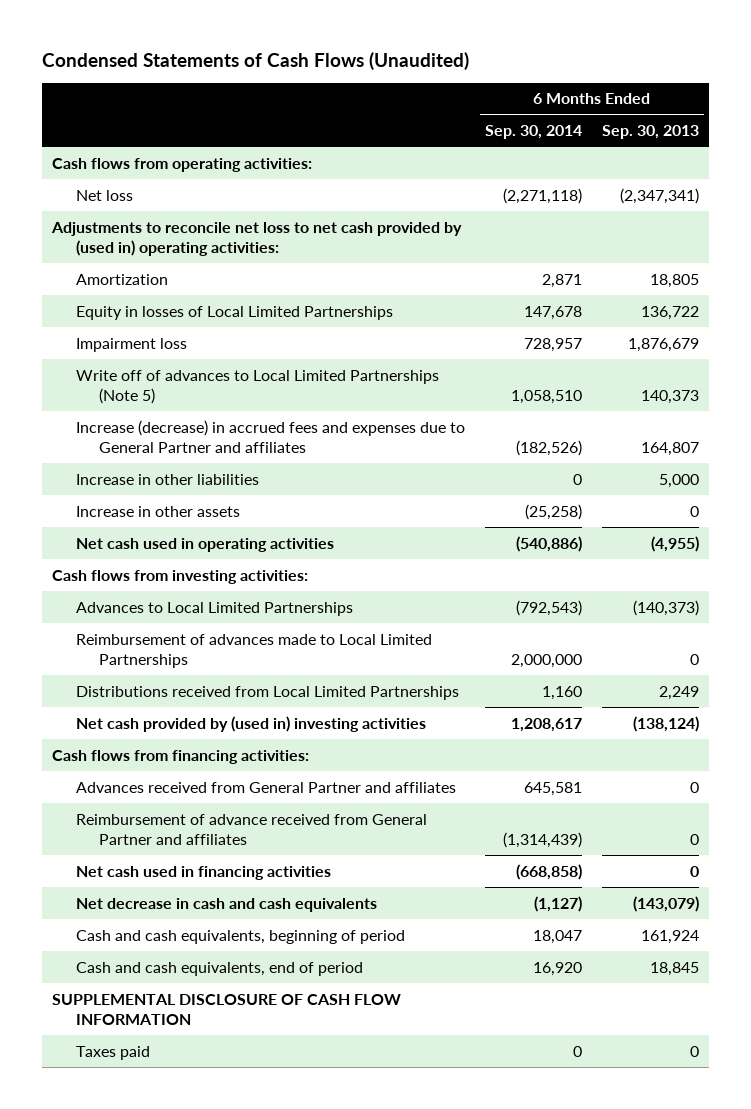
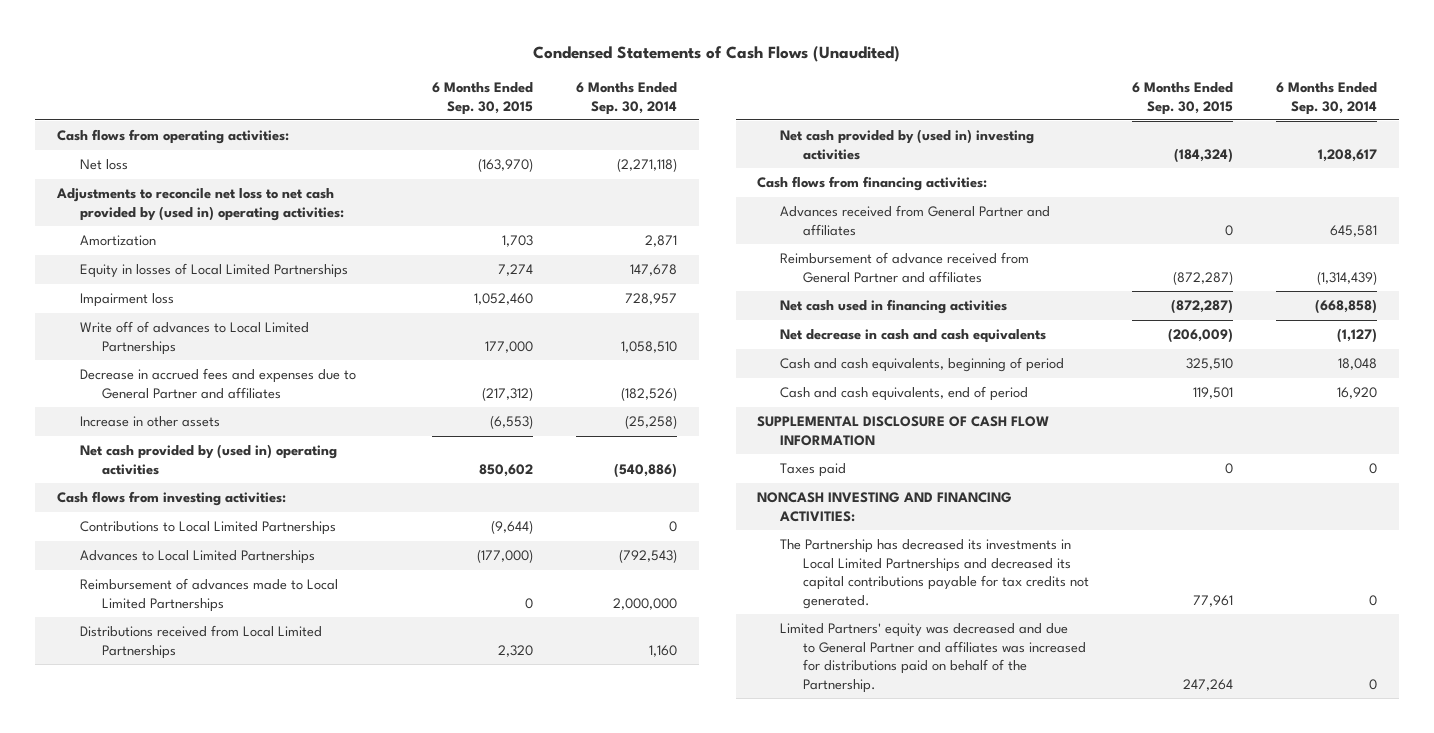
[602,125,700,140] Sep. 30, 2013 -> none
none -> [431,81,533,115] 6 Months Ended Sep. 30, 2015
[75,473,259,485] Increase in other liabilities -> none
[75,369,439,404] Write off of advances to Local Limited Partnerships (Note 5) -> [79,321,309,355] Write off of advances to Local Limited Partnerships
[75,419,465,453] Increase (decrease) in accrued fees and expenses due to General Partner and affiliates -> [79,368,356,399] Decrease in accrued fees and expenses due to General Partner and affiliates
[75,537,334,552] Net cash used in operating activities -> [79,444,337,475] Net cash provided by (used in) operating activities
none -> [79,521,336,536] Contributions to Local Limited Partnerships
[532,929,582,944] 18,047 -> [1338,358,1378,371] 18,048
none -> [757,492,1013,522] NONCASH INVESTING AND FINANCING ACTIVITIES:
none -> [779,539,1089,609] The Partnership has decreased its investments in Local Limited Partnerships and decreased its capital contributions payable for tax credits not generated.
none -> [779,623,1086,693] Limited Partners' equity was decreased and due to General Partner and affiliates was increased for distributions paid on behalf of the Partnership.

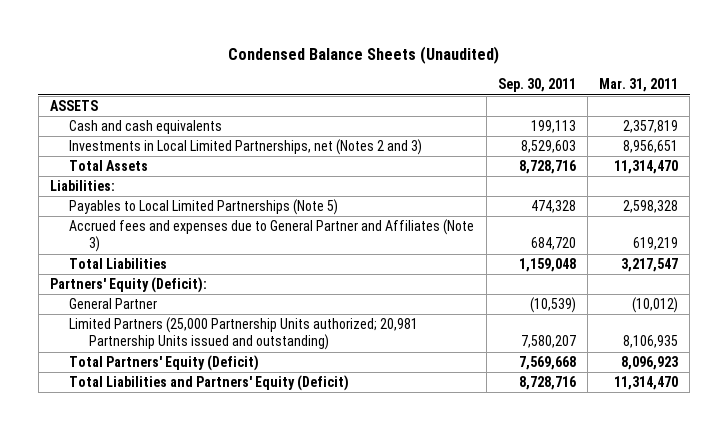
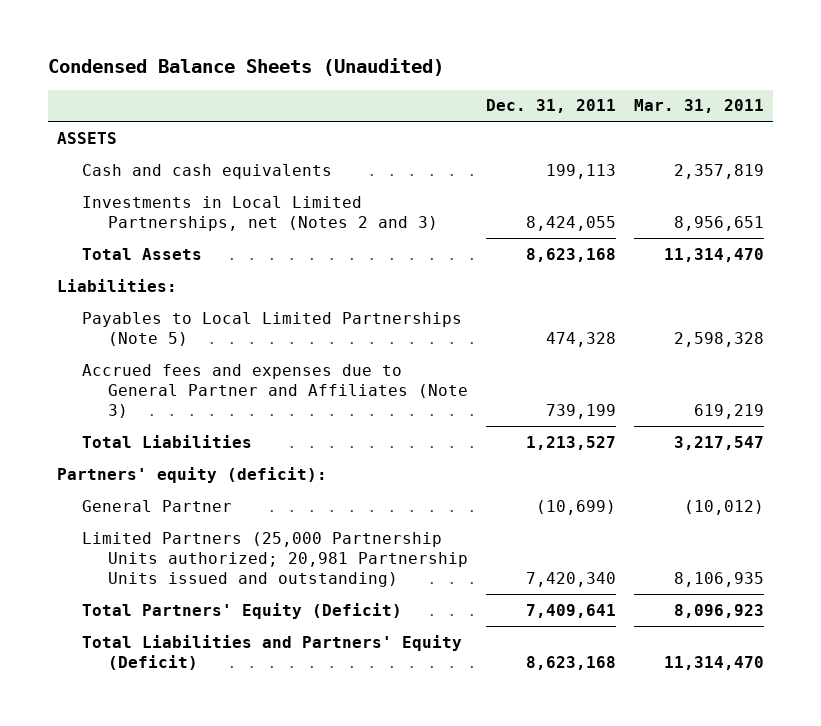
[497,78,576,93] Sep. 30, 2011 -> none
none -> [485,99,616,114] Dec. 31, 2011
[49,277,207,294] Partners' Equity (Deficit): -> [57,466,328,483] Partners' equity (deficit):

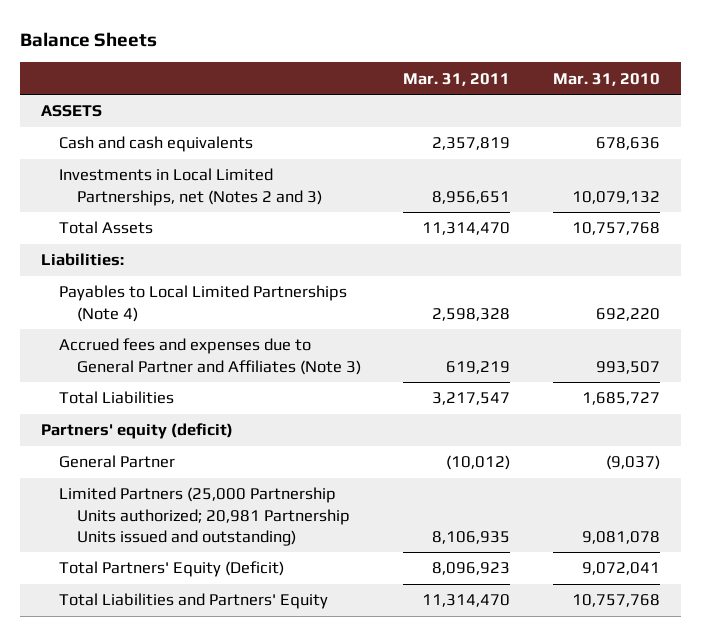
[48,58,445,77] Condensed Balance Sheets (Unaudited) -> [20,31,158,47] Balance Sheets
[485,99,616,114] Dec. 31, 2011 -> none
none -> [553,72,661,86] Mar. 31, 2010
[82,311,463,347] Payables to Local Limited Partnerships (Note 5) -> [59,285,348,322] Payables to Local Limited Partnerships (Note 4)
[57,466,328,483] Partners' equity (deficit): -> [41,423,234,440] Partners' equity (deficit)
[82,634,463,671] Total Liabilities and Partners' Equity (Deficit) -> [59,593,329,610] Total Liabilities and Partners' Equity

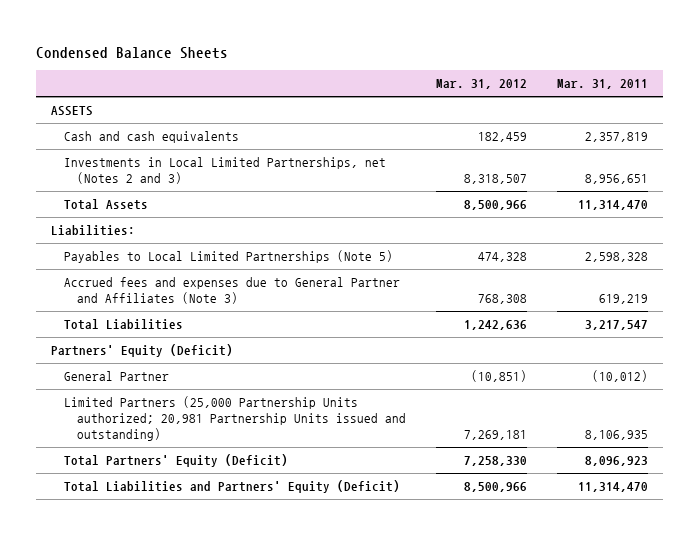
[20,31,158,47] Balance Sheets -> [36,46,229,59] Condensed Balance Sheets
[553,72,661,86] Mar. 31, 2010 -> none
none -> [435,79,527,90] Mar. 31, 2012
[59,285,348,322] Payables to Local Limited Partnerships (Note 4) -> [64,250,394,264] Payables to Local Limited Partnerships (Note 5)
[41,423,234,440] Partners' equity (deficit) -> [51,344,234,358] Partners' Equity (Deficit)
[59,593,329,610] Total Liabilities and Partners' Equity -> [64,480,401,494] Total Liabilities and Partners' Equity (Deficit)

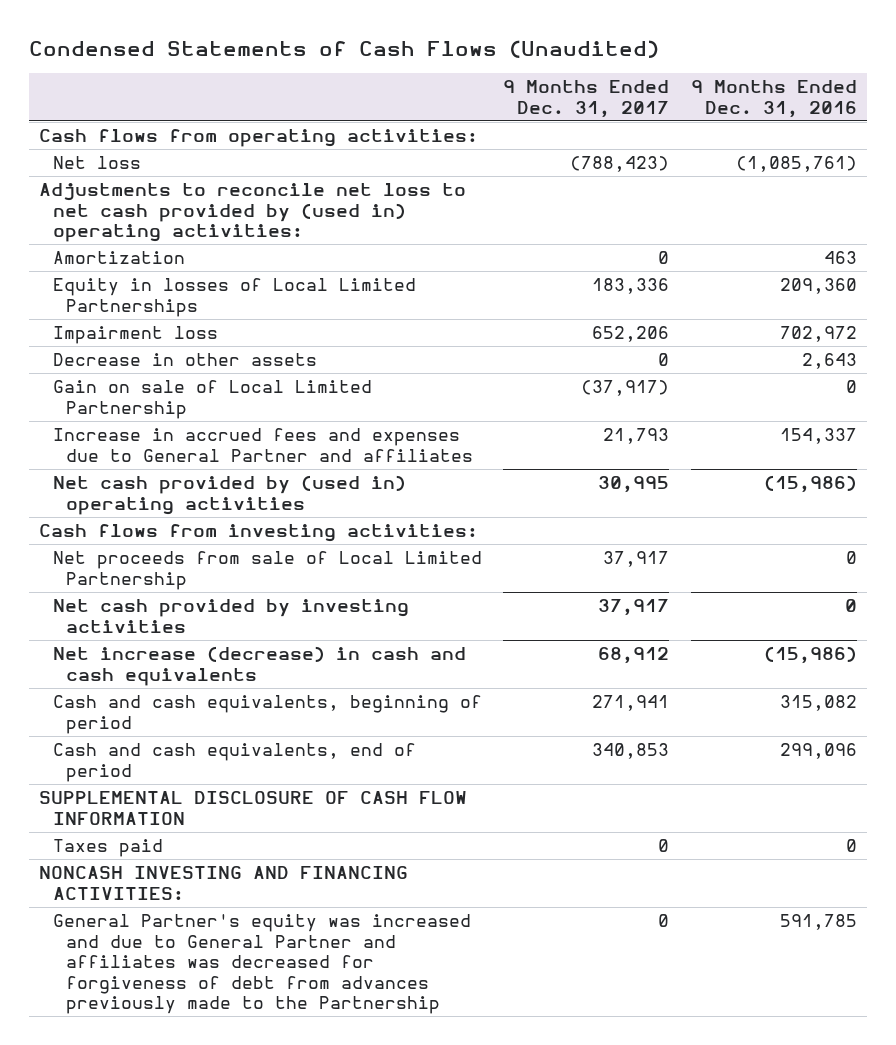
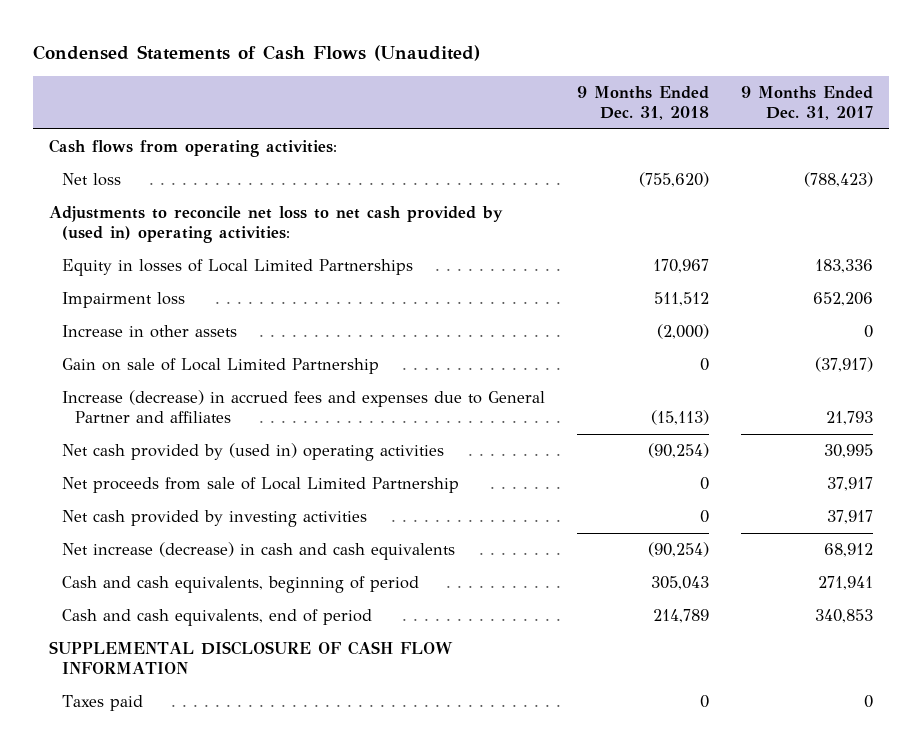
[690,79,857,118] 9 Months Ended Dec. 31, 2016 -> none
none -> [577,85,710,120] 9 Months Ended Dec. 31, 2018
[52,251,185,265] Amortization -> none
[52,353,317,367] Decrease in other assets -> [61,325,237,339] Increase in other assets
[52,428,473,462] Increase in accrued fees and expenses due to General Partner and affiliates -> [61,390,545,424] Increase (decrease) in accrued fees and expenses due to General Partner and affiliates
[39,524,479,543] Cash flows from investing activities: -> none
[39,866,409,900] NONCASH INVESTING AND FINANCING ACTIVITIES: -> none
[52,914,471,1015] General Partner's equity was increased and due to General Partner and affiliates was decreased for forgiveness of debt from advances previously made to the Partnership -> none

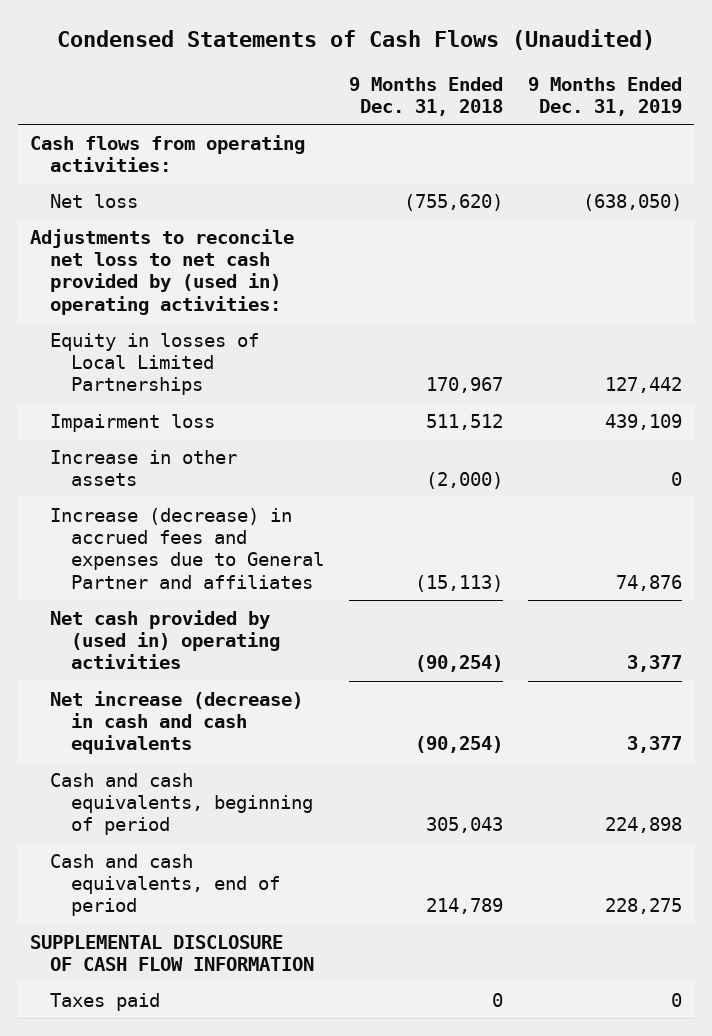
[741,85,874,120] 9 Months Ended Dec. 31, 2017 -> none
none -> [527,76,682,116] 9 Months Ended Dec. 31, 2019
[61,358,379,375] Gain on sale of Local Limited Partnership -> none
[61,477,459,494] Net proceeds from sale of Local Limited Partnership -> none
[61,510,367,528] Net cash provided by investing activities -> none

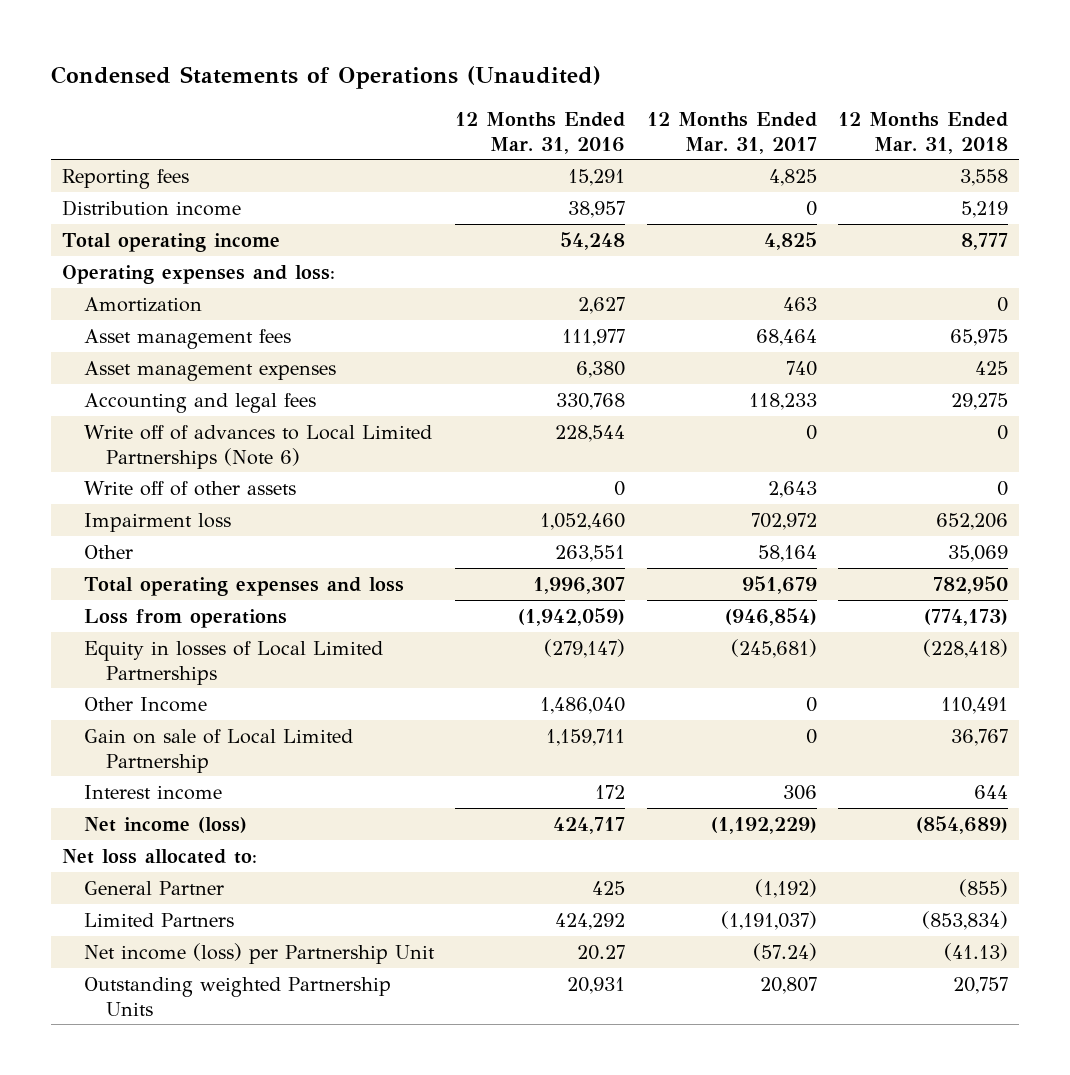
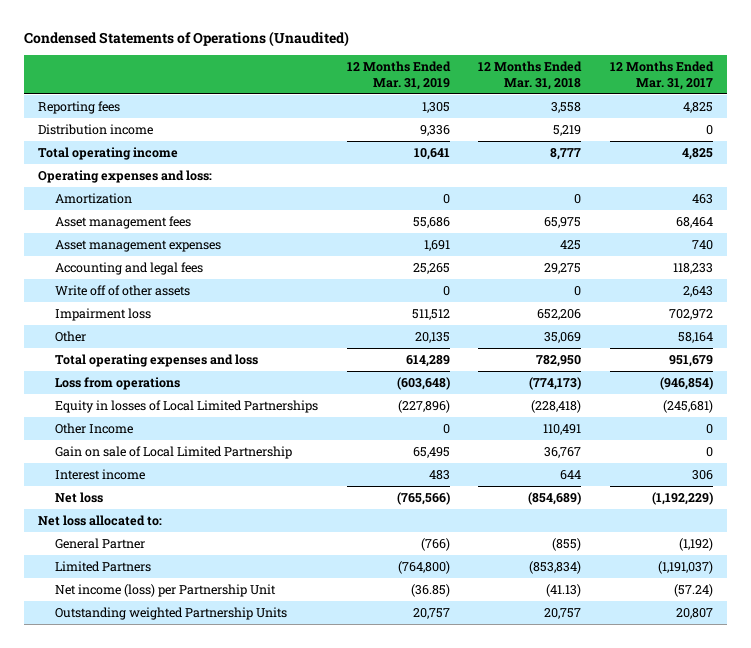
[455,111,626,154] 12 Months Ended Mar. 31, 2016 -> none
none -> [346,61,451,90] 12 Months Ended Mar. 31, 2019
[84,424,433,469] Write off of advances to Local Limited Partnerships (Note 6) -> none
[84,816,248,833] Net income (loss) -> [55,491,104,503] Net loss

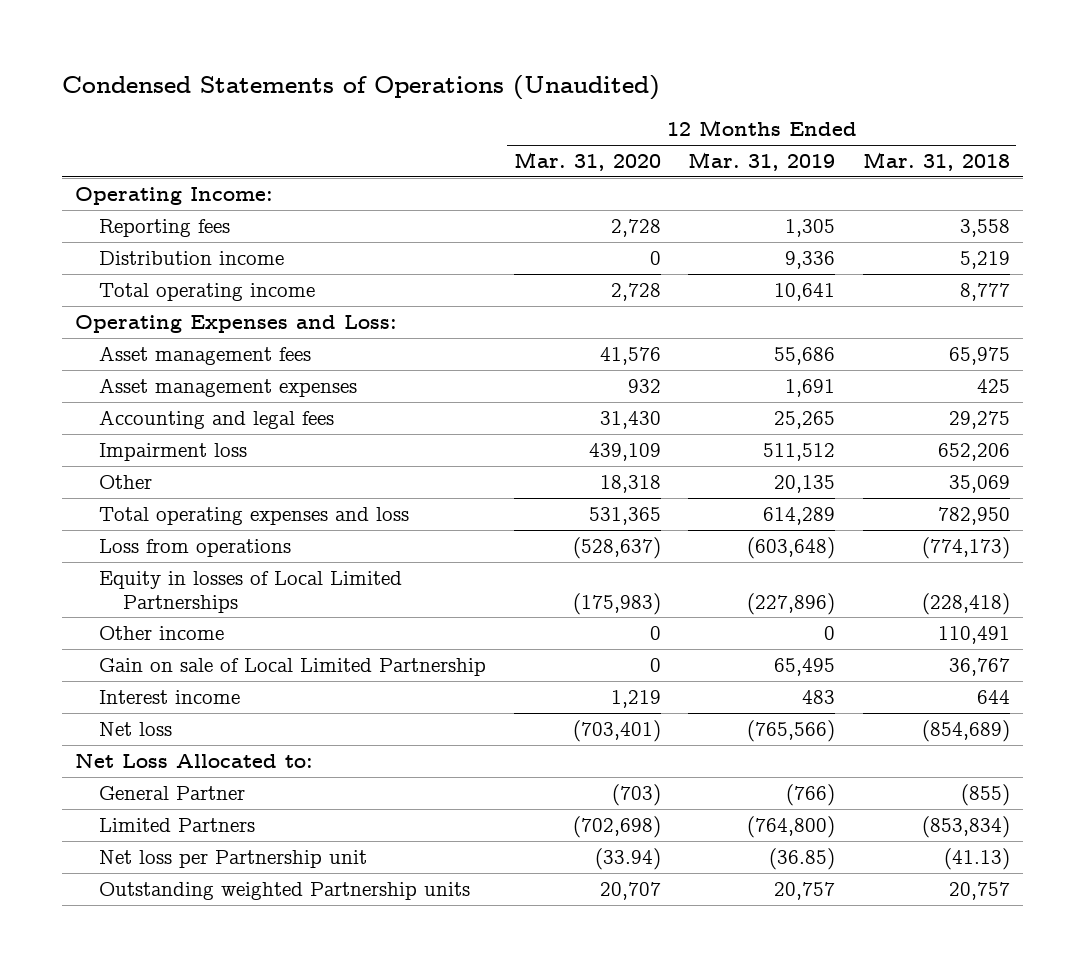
[609,61,714,90] 12 Months Ended Mar. 31, 2017 -> none
none -> [513,151,661,171] Mar. 31, 2020
none -> [75,186,274,205] Operating Income:
[55,192,133,204] Amortization -> none
[38,169,213,183] Operating expenses and loss: -> [75,314,398,333] Operating Expenses and Loss:
[55,284,191,296] Write off of other assets -> none
[55,422,134,434] Other Income -> [99,625,225,640] Other income
[38,514,163,526] Net loss allocated to: -> [75,752,314,768] Net Loss Allocated to:
[55,583,277,597] Net income (loss) per Partnership Unit -> [99,849,368,868] Net loss per Partnership unit
[55,606,288,620] Outstanding weighted Partnership Units -> [99,881,471,900] Outstanding weighted Partnership units

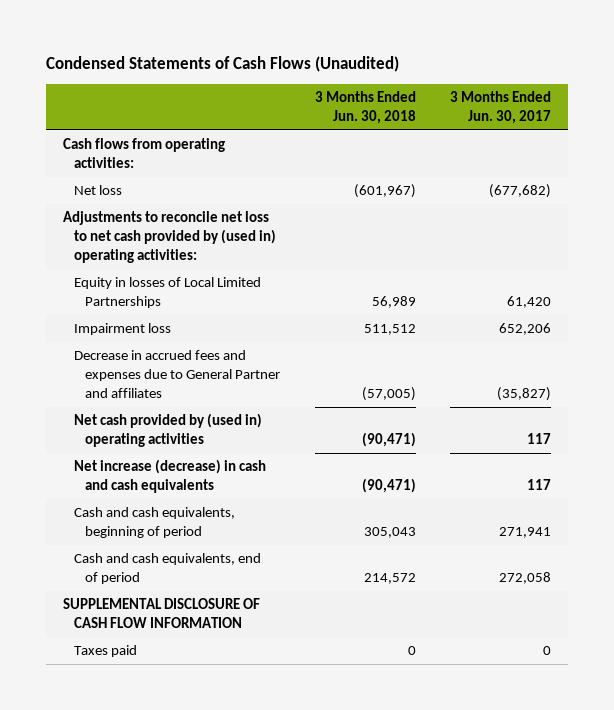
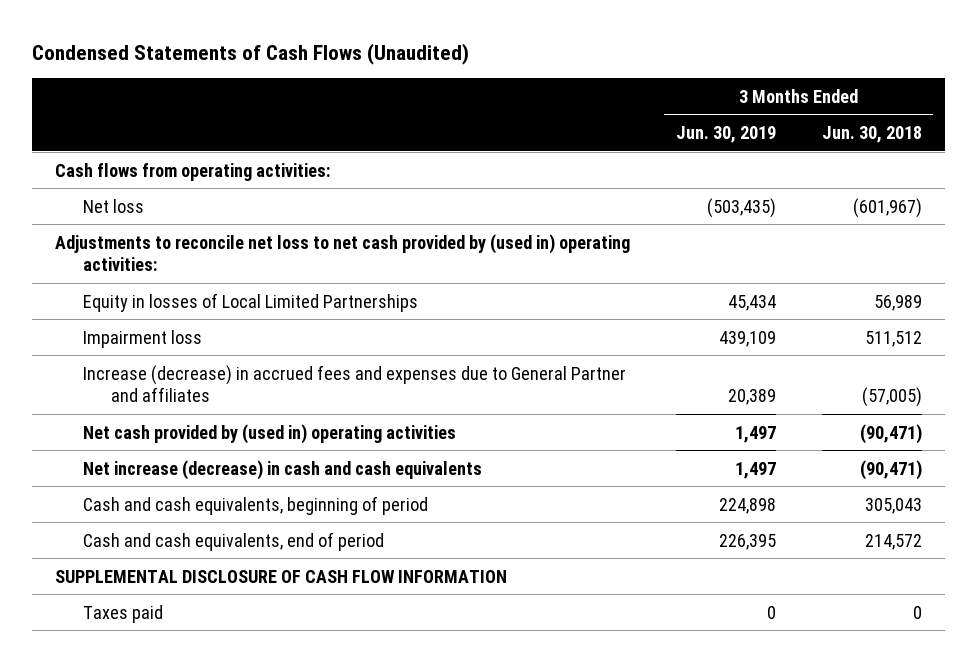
[449,91,551,125] 3 Months Ended Jun. 30, 2017 -> none
none -> [675,126,776,144] Jun. 30, 2019
[74,350,281,398] Decrease in accrued fees and expenses due to General Partner and affiliates -> [83,364,627,402] Increase (decrease) in accrued fees and expenses due to General Partner and affiliates

